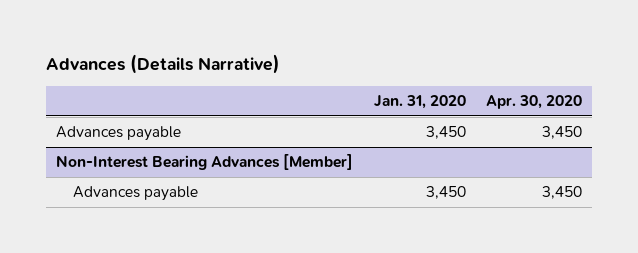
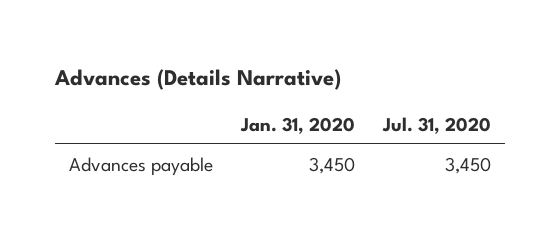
[485,94,582,109] Apr. 30, 2020 -> none
none -> [382,116,492,134] Jul. 31, 2020
[56,154,354,171] Non-Interest Bearing Advances [Member] -> none
[72,186,198,202] Advances payable -> none

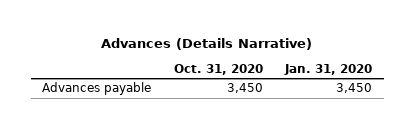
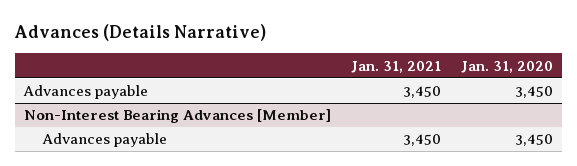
[173,63,263,75] Oct. 31, 2020 -> none
none -> [351,60,442,73] Jan. 31, 2021
none -> [24,109,332,124] Non-Interest Bearing Advances [Member]
none -> [41,133,167,148] Advances payable

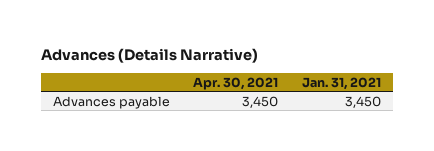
[460,60,553,73] Jan. 31, 2020 -> none
none -> [193,76,279,90] Apr. 30, 2021
[24,109,332,124] Non-Interest Bearing Advances [Member] -> none
[41,133,167,148] Advances payable -> none

